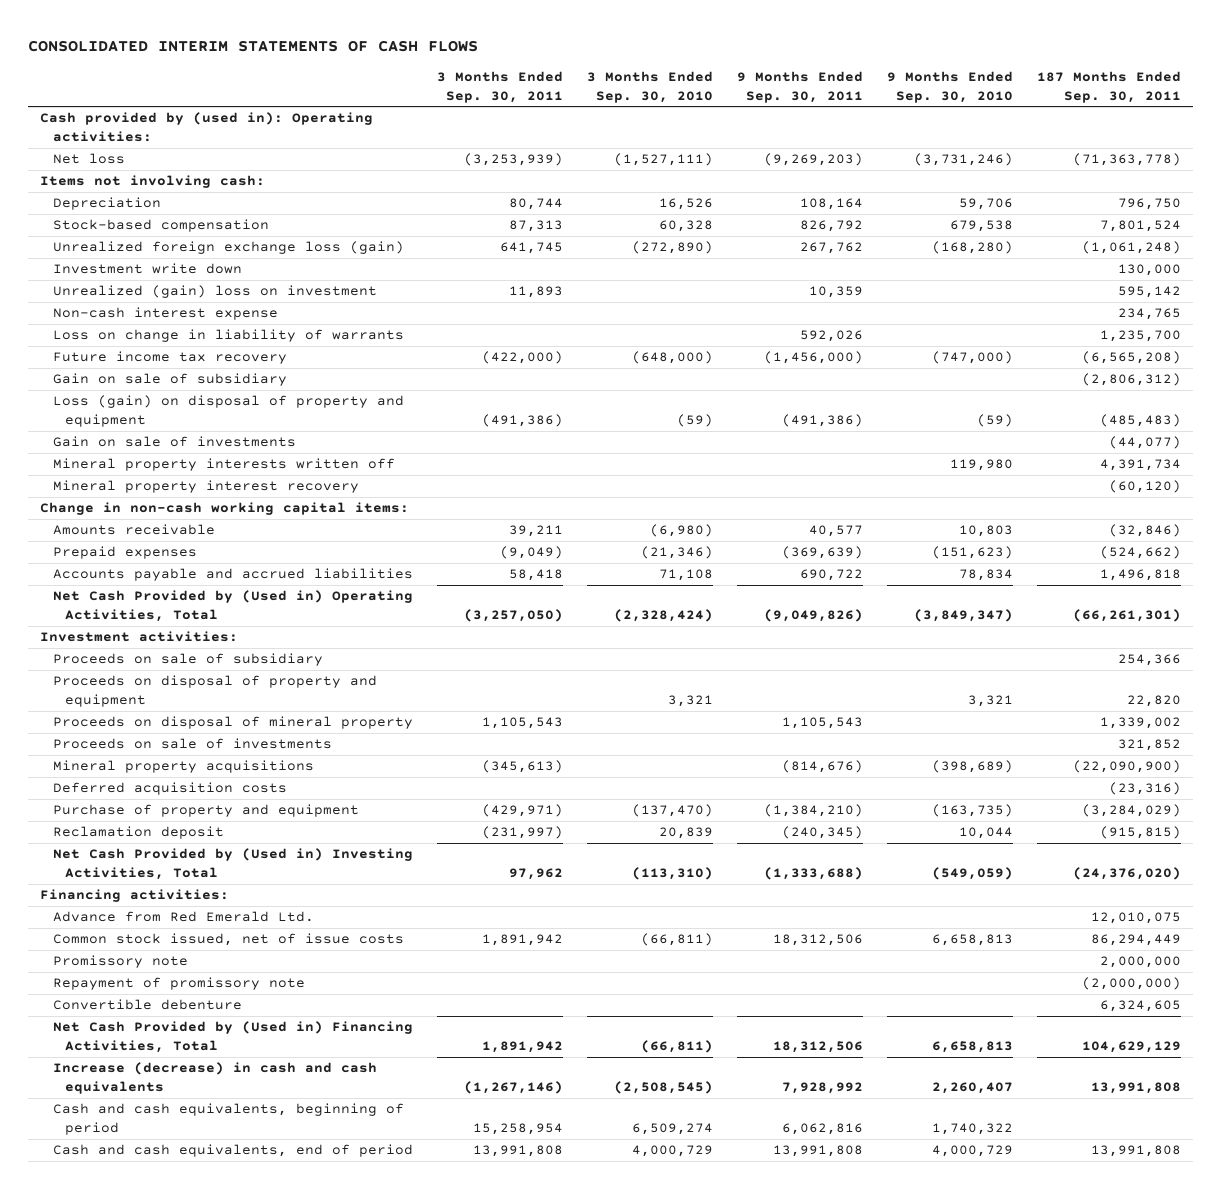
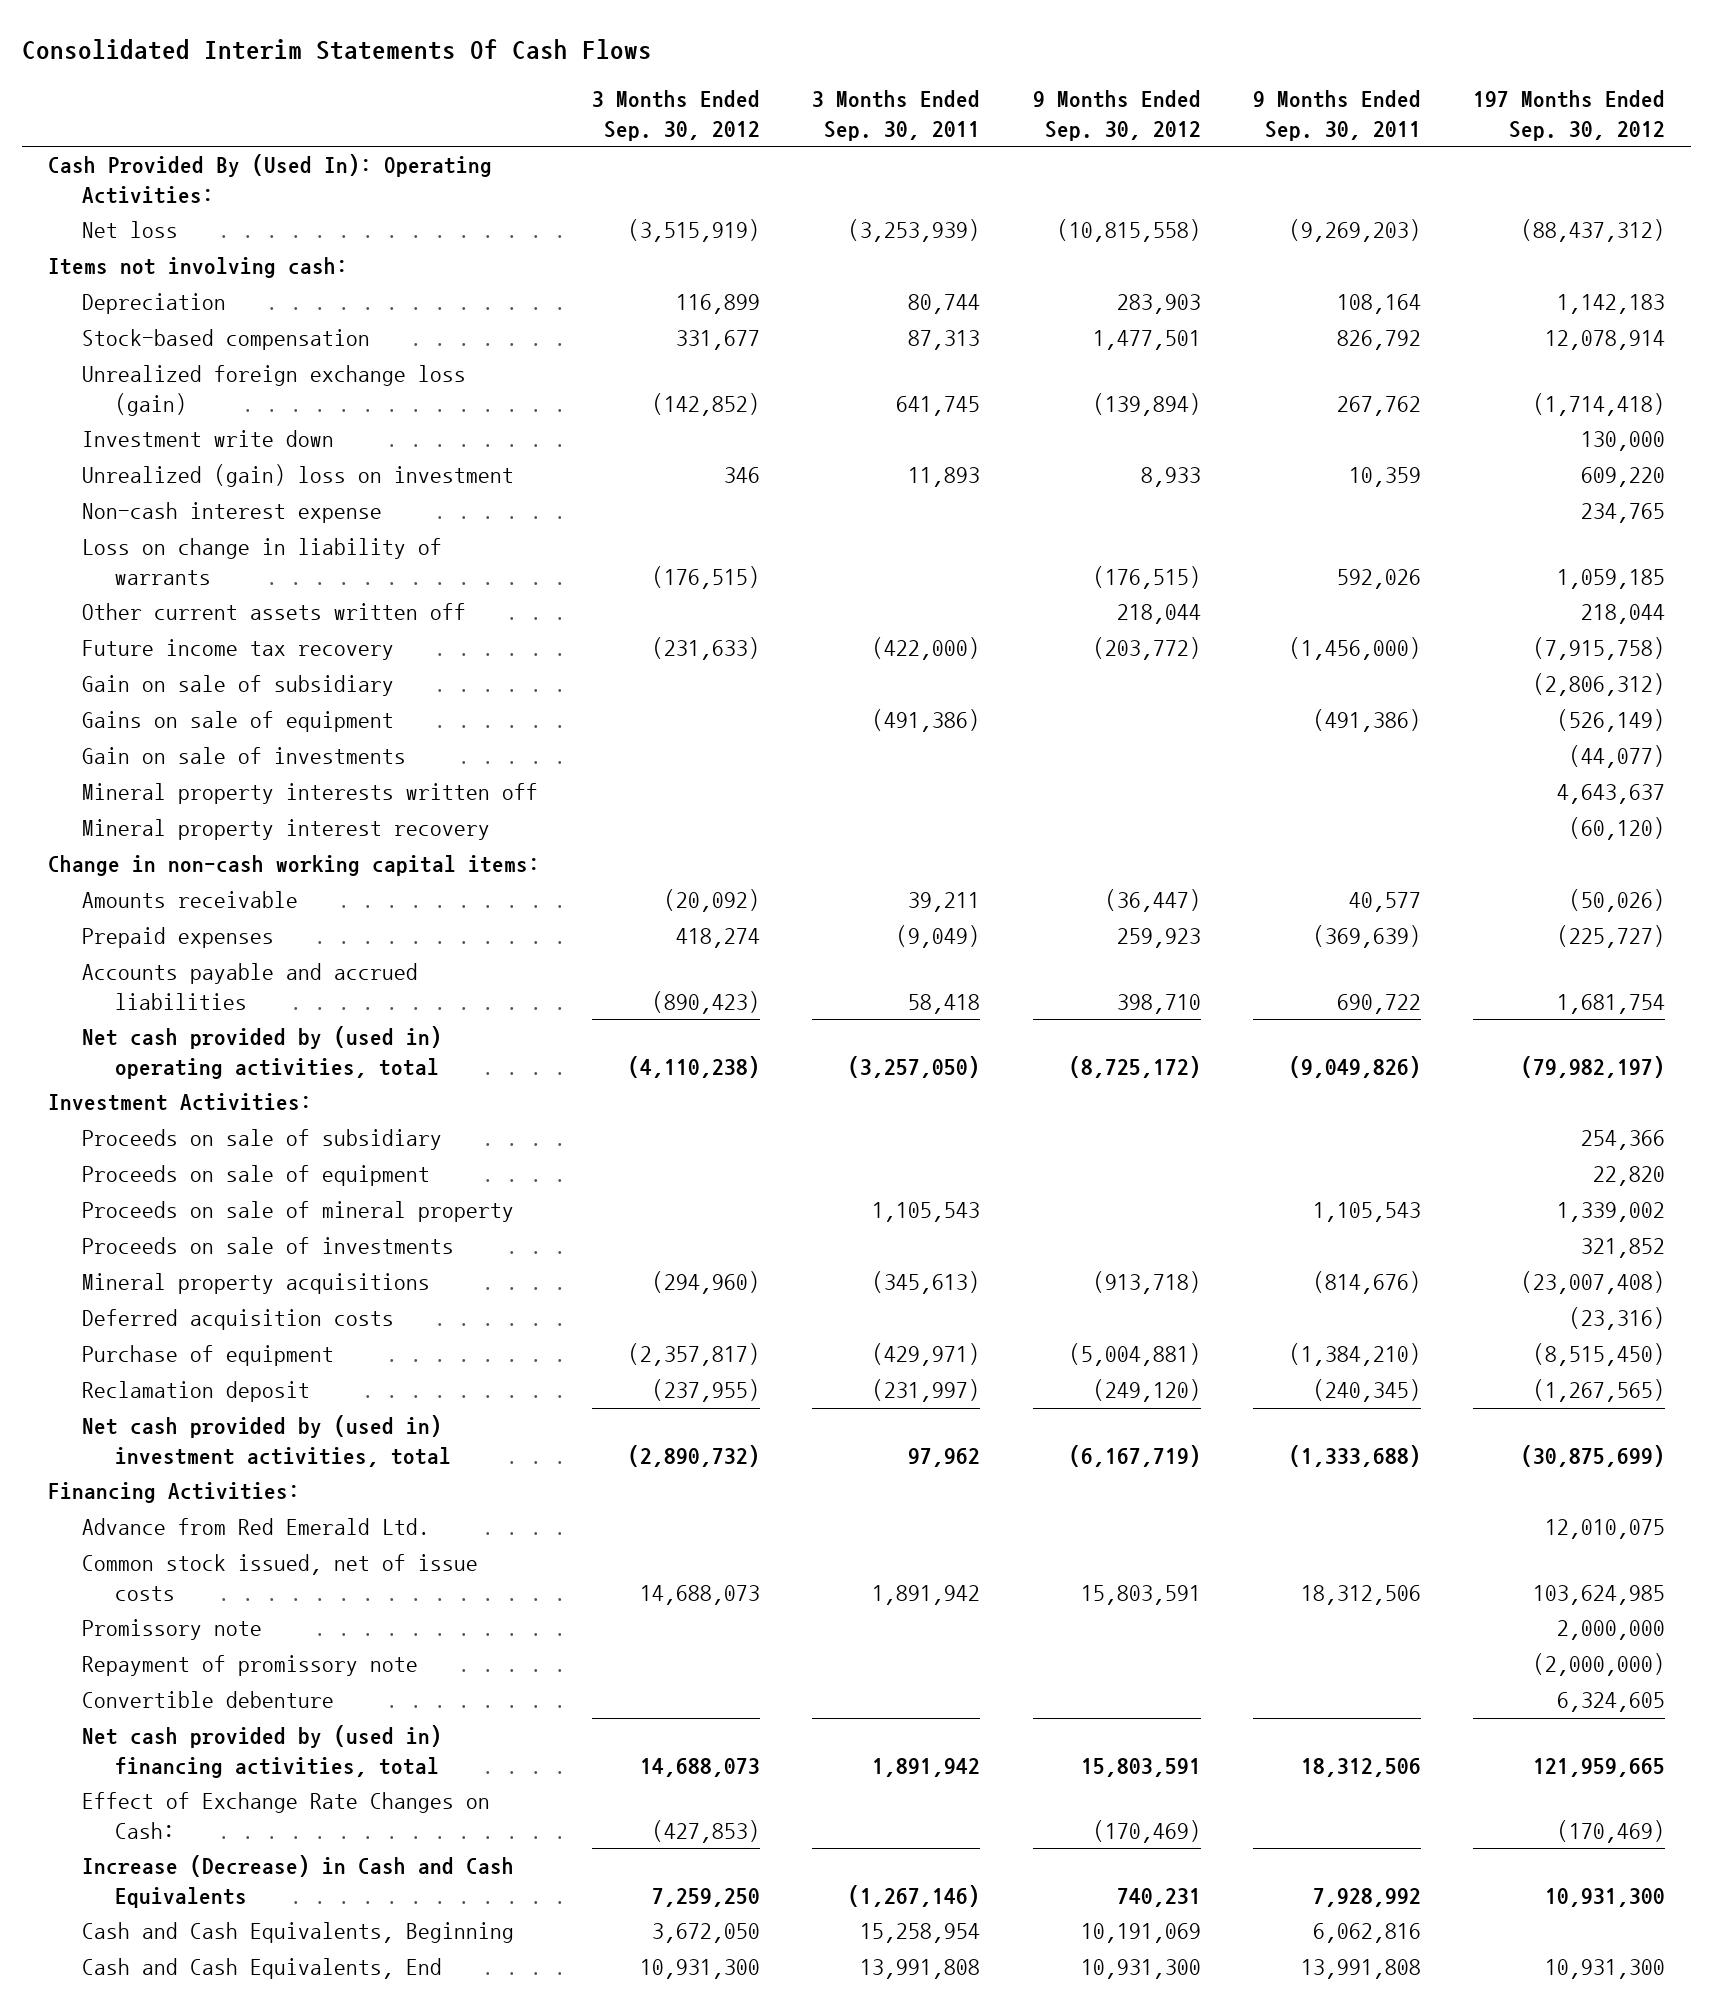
[28,40,479,53] CONSOLIDATED INTERIM STATEMENTS OF CASH FLOWS -> [21,38,652,60] Consolidated Interim Statements Of Cash Flows
[586,71,713,103] 3 Months Ended Sep. 30, 2010 -> none
[886,71,1013,103] 9 Months Ended Sep. 30, 2010 -> none
[1036,71,1181,103] 187 Months Ended Sep. 30, 2011 -> none
none -> [592,90,761,141] 3 Months Ended Sep. 30, 2012
none -> [1032,90,1201,141] 9 Months Ended Sep. 30, 2012
none -> [1473,90,1666,141] 197 Months Ended Sep. 30, 2012
[40,112,374,142] Cash provided by (used in): Operating activities: -> [47,154,492,204] Cash Provided By (Used In): Operating Activities:
none -> [81,603,466,621] Other current assets written off
[52,395,404,427] Loss (gain) on disposal of property and equipment -> [81,711,394,733] Gains on sale of equipment
[52,590,413,622] Net Cash Provided by (Used in) Operating Activities, Total -> [81,1026,442,1079] Net cash provided by (used in) operating activities, total
[40,631,239,643] Investment activities: -> [47,1093,312,1112] Investment Activities:
[52,675,377,707] Proceeds on disposal of property and equipment -> [81,1165,430,1187] Proceeds on sale of equipment
[52,716,413,730] Proceeds on disposal of mineral property -> [81,1201,514,1223] Proceeds on sale of mineral property
[52,804,359,818] Purchase of property and equipment -> [81,1345,334,1367] Purchase of equipment
[52,848,413,880] Net Cash Provided by (Used in) Investing Activities, Total -> [81,1415,452,1467] Net cash provided by (used in) investment activities, total
[40,889,230,903] Financing activities: -> [47,1482,300,1504] Financing Activities:
[52,1021,413,1053] Net Cash Provided by (Used in) Financing Activities, Total -> [81,1725,442,1778] Net cash provided by (used in) financing activities, total
none -> [81,1792,490,1839] Effect of Exchange Rate Changes on Cash:
[52,1062,377,1094] Increase (decrease) in cash and cash equivalents -> [81,1855,514,1908] Increase (Decrease) in Cash and Cash Equivalents
[52,1103,404,1135] Cash and cash equivalents, beginning of period -> [81,1922,514,1944] Cash and Cash Equivalents, Beginning
[52,1144,413,1158] Cash and cash equivalents, end of period -> [81,1958,442,1980] Cash and Cash Equivalents, End

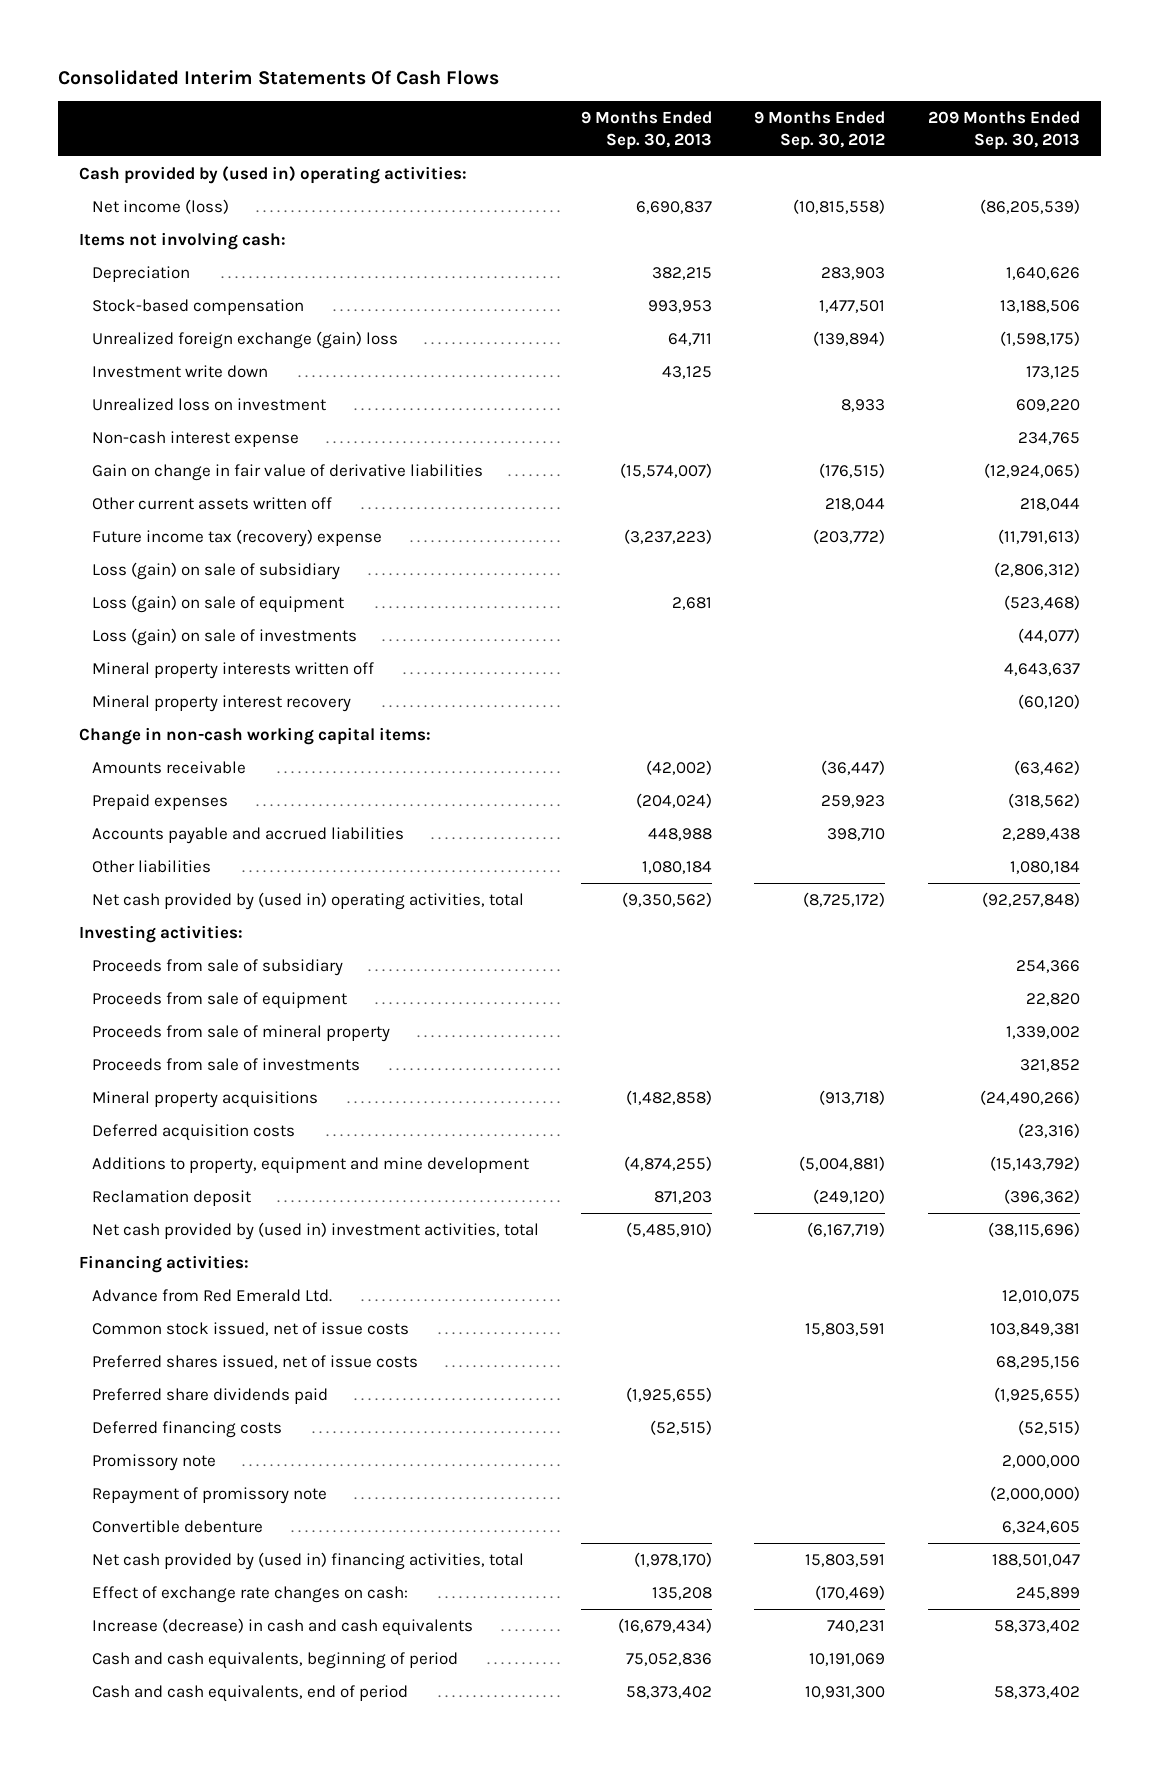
[592,90,761,141] 3 Months Ended Sep. 30, 2012 -> none
[812,90,981,141] 3 Months Ended Sep. 30, 2011 -> none
[1252,90,1421,141] 9 Months Ended Sep. 30, 2011 -> none
[1473,90,1666,141] 197 Months Ended Sep. 30, 2012 -> none
none -> [581,111,713,150] 9 Months Ended Sep. 30, 2013
none -> [927,111,1080,150] 209 Months Ended Sep. 30, 2013
[47,154,492,204] Cash Provided By (Used In): Operating Activities: -> [79,166,468,185] Cash provided by (used in) operating activities:
[81,221,178,239] Net loss -> [92,199,230,215] Net income (loss)
[81,365,466,416] Unrealized foreign exchange loss (gain) -> [92,331,399,350] Unrealized foreign exchange (gain) loss
[81,464,514,488] Unrealized (gain) loss on investment -> [92,398,327,412] Unrealized loss on investment
[81,538,442,585] Loss on change in liability of warrants -> [92,464,484,482] Gain on change in fair value of derivative liabilities
[81,639,394,661] Future income tax recovery -> [92,529,383,548] Future income tax (recovery) expense
[81,675,394,697] Gain on sale of subsidiary -> [92,562,341,581] Loss (gain) on sale of subsidiary
[81,711,394,733] Gains on sale of equipment -> [92,595,345,614] Loss (gain) on sale of equipment
[81,747,406,765] Gain on sale of investments -> [92,628,358,647] Loss (gain) on sale of investments
none -> [92,860,212,874] Other liabilities
[47,1093,312,1112] Investment Activities: -> [79,925,244,944] Investing activities:
[81,1129,442,1151] Proceeds on sale of subsidiary -> [92,959,344,977] Proceeds from sale of subsidiary
[81,1165,430,1187] Proceeds on sale of equipment -> [92,992,348,1010] Proceeds from sale of equipment
[81,1201,514,1223] Proceeds on sale of mineral property -> [92,1025,391,1043] Proceeds from sale of mineral property
[81,1237,454,1255] Proceeds on sale of investments -> [92,1058,361,1072] Proceeds from sale of investments
[81,1345,334,1367] Purchase of equipment -> [92,1157,530,1175] Additions to property, equipment and mine development
[47,1482,300,1504] Financing Activities: -> [79,1255,250,1274] Financing activities:
none -> [92,1355,419,1370] Preferred shares issued, net of issue costs
none -> [92,1388,329,1405] Preferred share dividends paid
none -> [92,1421,283,1439] Deferred financing costs
[81,1792,490,1839] Effect of Exchange Rate Changes on Cash: -> [92,1586,409,1604] Effect of exchange rate changes on cash:
[81,1855,514,1908] Increase (Decrease) in Cash and Cash Equivalents -> [92,1618,474,1637] Increase (decrease) in cash and cash equivalents
[81,1922,514,1944] Cash and Cash Equivalents, Beginning -> [92,1652,459,1670] Cash and cash equivalents, beginning of period
[81,1958,442,1980] Cash and Cash Equivalents, End -> [92,1685,409,1703] Cash and cash equivalents, end of period

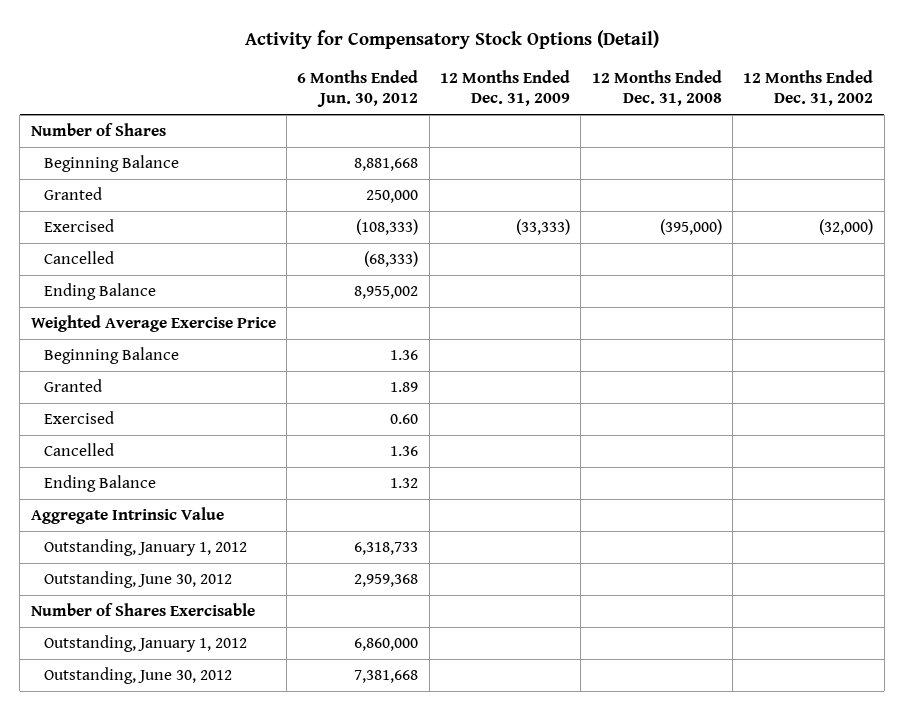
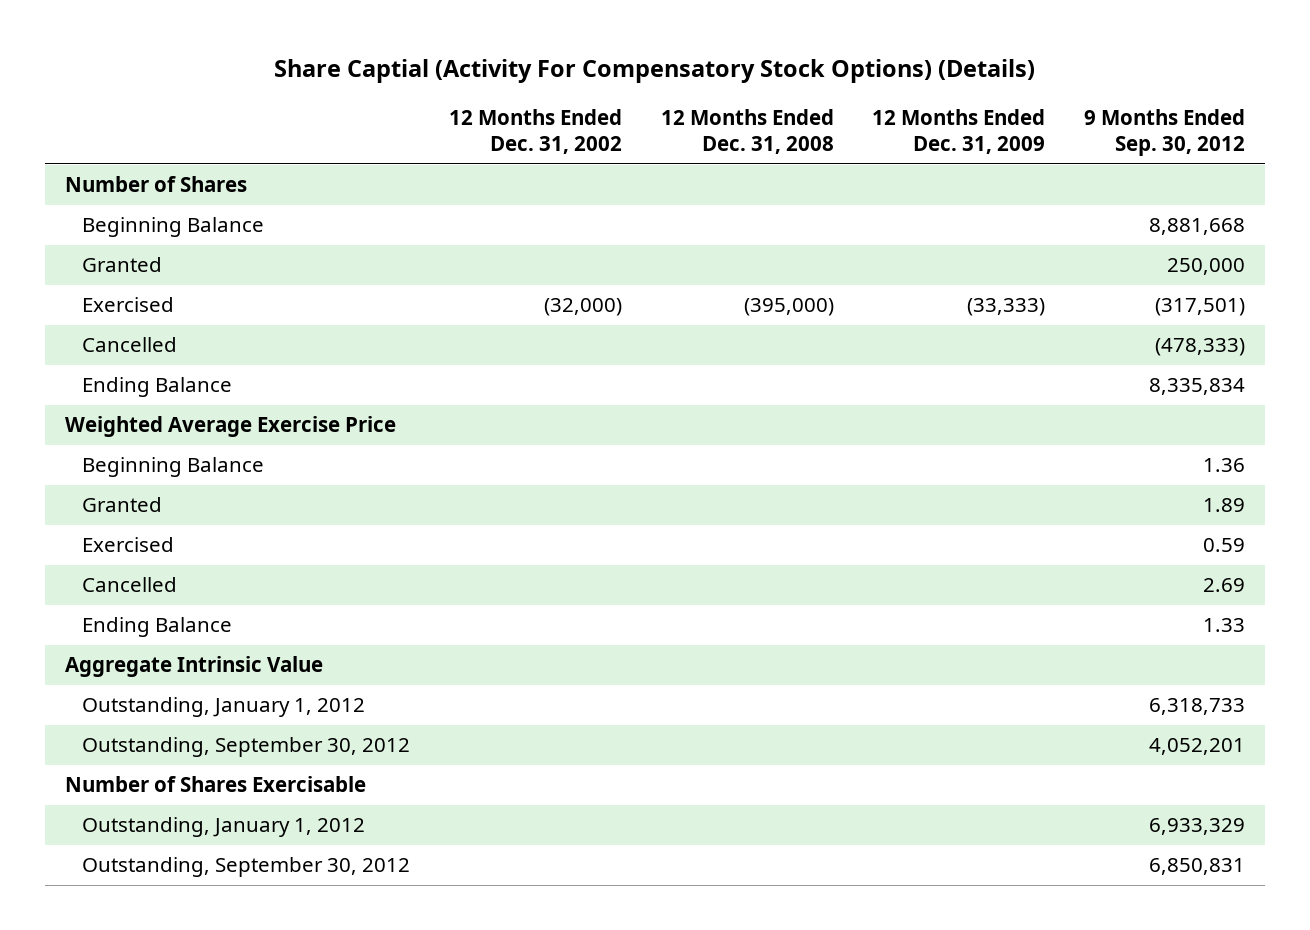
[245,30,660,50] Activity for Compensatory Stock Options (Detail) -> [274,59,1036,84] Share Captial (Activity For Compensatory Stock Options) (Details)
[297,69,419,108] 6 Months Ended Jun. 30, 2012 -> none
none -> [1084,108,1246,157] 9 Months Ended Sep. 30, 2012
[43,571,232,589] Outstanding, June 30, 2012 -> [81,737,410,758] Outstanding, September 30, 2012
[43,667,232,685] Outstanding, June 30, 2012 -> [81,857,410,878] Outstanding, September 30, 2012

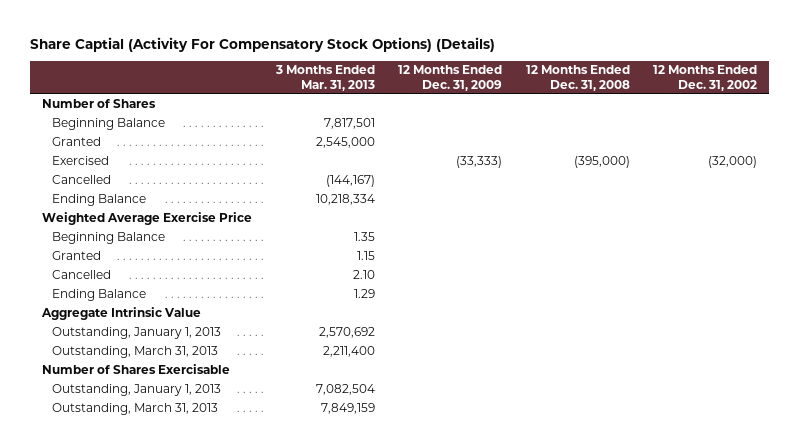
[1084,108,1246,157] 9 Months Ended Sep. 30, 2012 -> none
none -> [274,65,375,91] 3 Months Ended Mar. 31, 2013
[81,537,174,553] Exercised -> none
[81,697,365,718] Outstanding, January 1, 2012 -> [51,327,221,340] Outstanding, January 1, 2013
[81,737,410,758] Outstanding, September 30, 2012 -> [51,346,218,359] Outstanding, March 31, 2013
[81,817,365,838] Outstanding, January 1, 2012 -> [51,384,221,397] Outstanding, January 1, 2013
[81,857,410,878] Outstanding, September 30, 2012 -> [51,403,218,416] Outstanding, March 31, 2013

